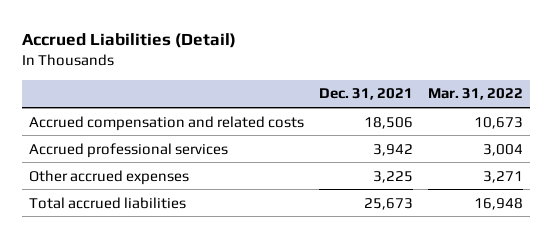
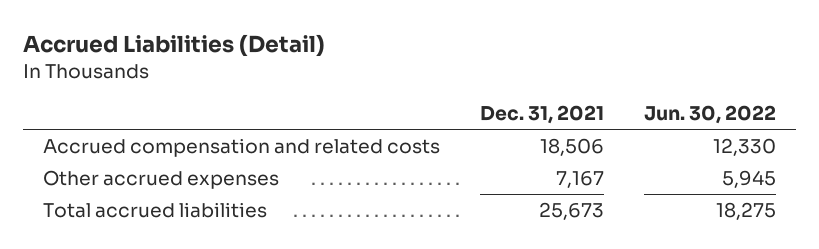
[427,88,523,101] Mar. 31, 2022 -> none
none -> [644,105,777,125] Jun. 30, 2022
[29,142,229,158] Accrued professional services -> none
[372,170,413,183] 3,225 -> [556,171,605,189] 7,167

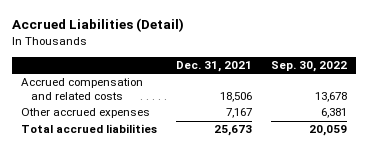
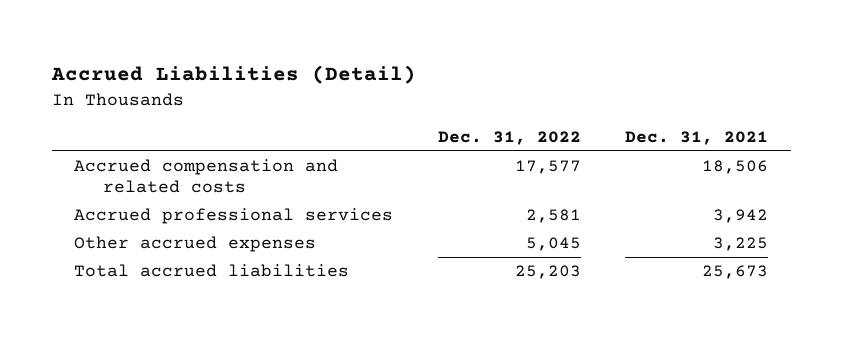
[270,61,347,73] Sep. 30, 2022 -> none
none -> [437,130,581,145] Dec. 31, 2022
none -> [74,208,394,225] Accrued professional services
[225,108,252,119] 7,167 -> [713,237,769,252] 3,225

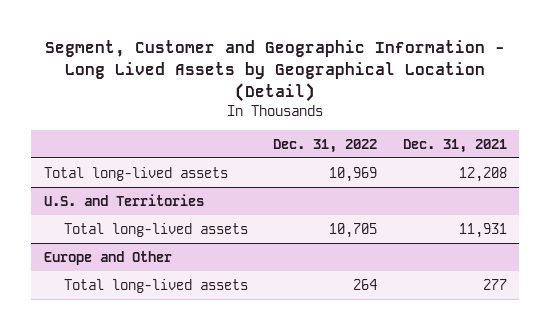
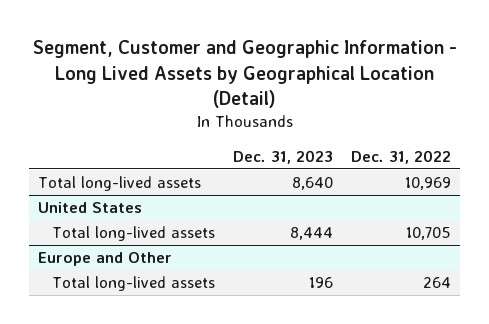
[402,138,507,153] Dec. 31, 2021 -> none
none -> [233,149,334,164] Dec. 31, 2023
[43,193,204,206] U.S. and Territories -> [37,201,142,213] United States

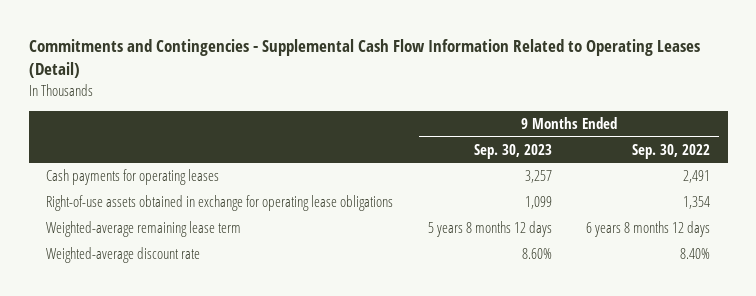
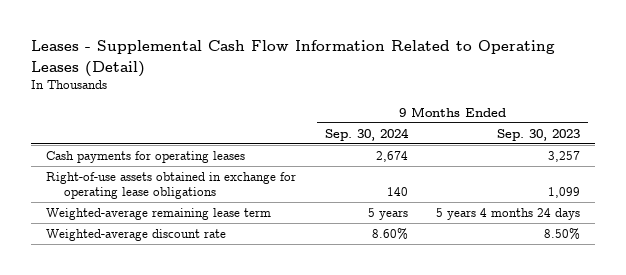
[28,38,700,79] Commitments and Contingencies - Supplemental Cash Flow Information Related to Operating Leases (Detail) -> [31,40,556,77] Leases - Supplemental Cash Flow Information Related to Operating Leases (Detail)
[632,143,711,159] Sep. 30, 2022 -> none
none -> [324,127,409,141] Sep. 30, 2024
[427,221,552,238] 5 years 8 months 12 days -> [436,207,581,220] 5 years 4 months 24 days
[521,248,552,260] 8.60% -> [544,227,581,240] 8.50%

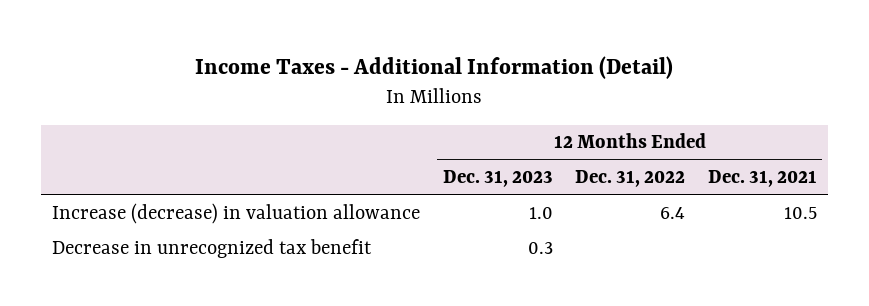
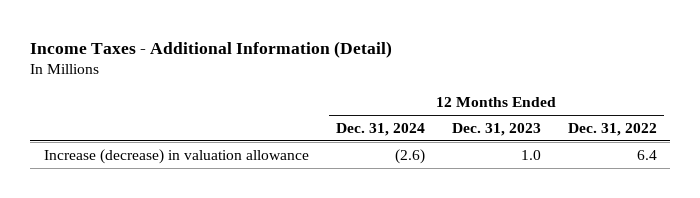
[707,169,817,187] Dec. 31, 2021 -> none
none -> [335,123,425,137] Dec. 31, 2024
[52,238,373,258] Decrease in unrecognized tax benefit -> none

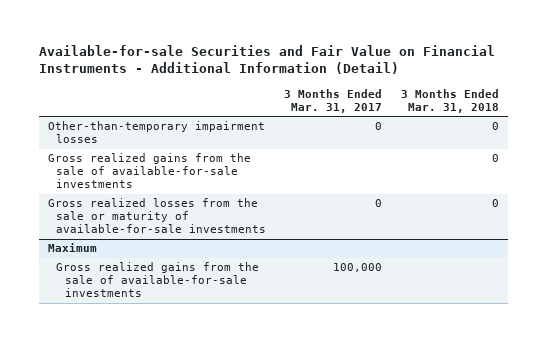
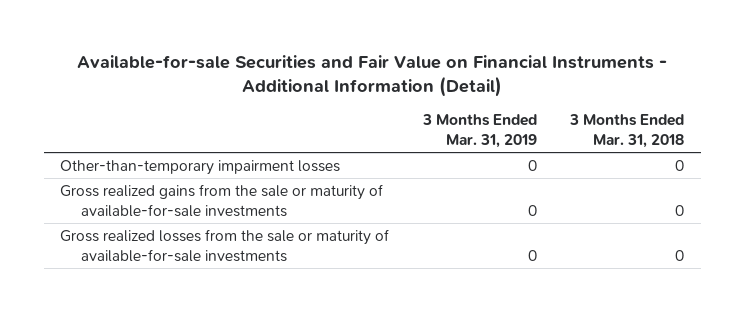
[284,88,383,113] 3 Months Ended Mar. 31, 2017 -> none
none -> [421,114,537,148] 3 Months Ended Mar. 31, 2019
[47,153,251,189] Gross realized gains from the sale of available-for-sale investments -> [60,183,384,217] Gross realized gains from the sale or maturity of available-for-sale investments
[47,243,97,253] Maximum -> none
[56,262,260,298] Gross realized gains from the sale of available-for-sale investments -> none

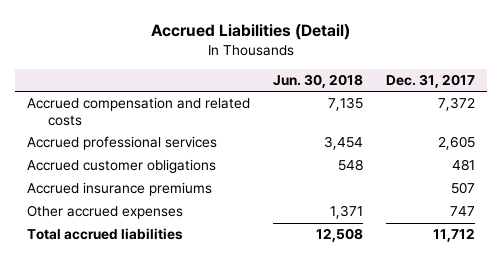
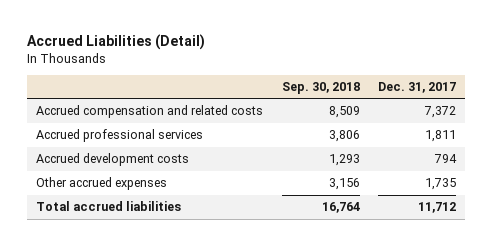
[273,74,364,89] Jun. 30, 2018 -> none
none -> [281,82,360,95] Sep. 30, 2018
[26,159,216,174] Accrued customer obligations -> none
[26,182,212,197] Accrued insurance premiums -> none
[438,136,476,151] 2,605 -> [425,130,457,143] 1,811
none -> [35,153,189,167] Accrued development costs
[450,206,476,217] 747 -> [425,178,457,191] 1,735

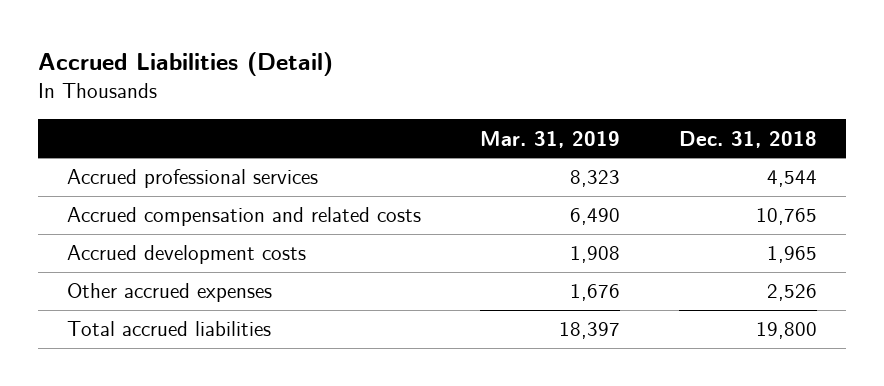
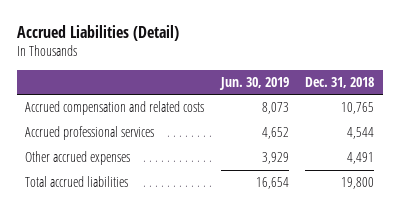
[480,130,621,148] Mar. 31, 2019 -> none
none -> [218,76,289,90] Jun. 30, 2019
[67,245,307,265] Accrued development costs -> none
[67,169,319,189] Accrued professional services -> [25,126,155,141] Accrued professional services
[766,284,817,302] 2,526 -> [347,152,375,165] 4,491

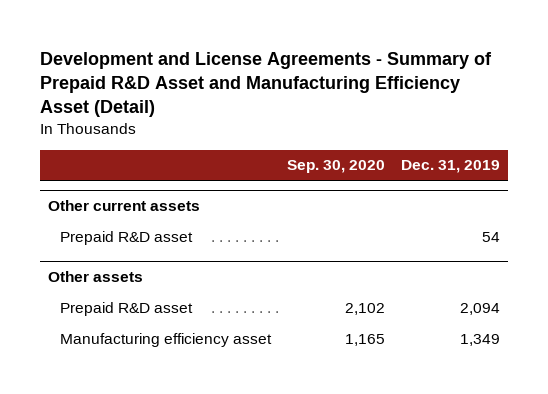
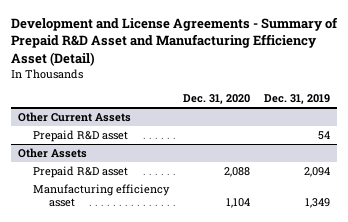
[287,160,386,174] Sep. 30, 2020 -> none
none -> [183,94,251,105] Dec. 31, 2020
[48,199,201,211] Other current assets -> [17,112,131,123] Other Current Assets
[48,270,144,282] Other assets -> [17,148,87,159] Other Assets

